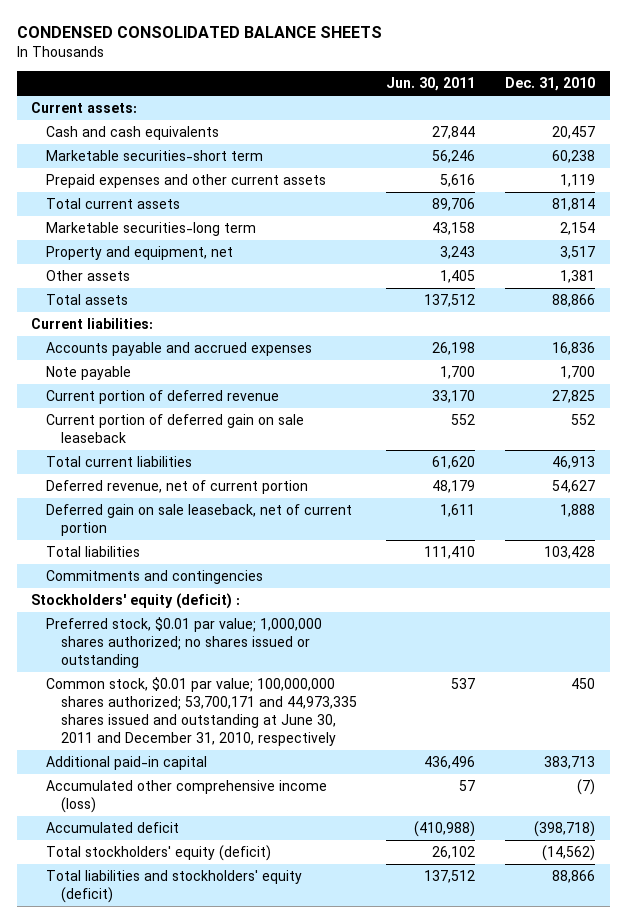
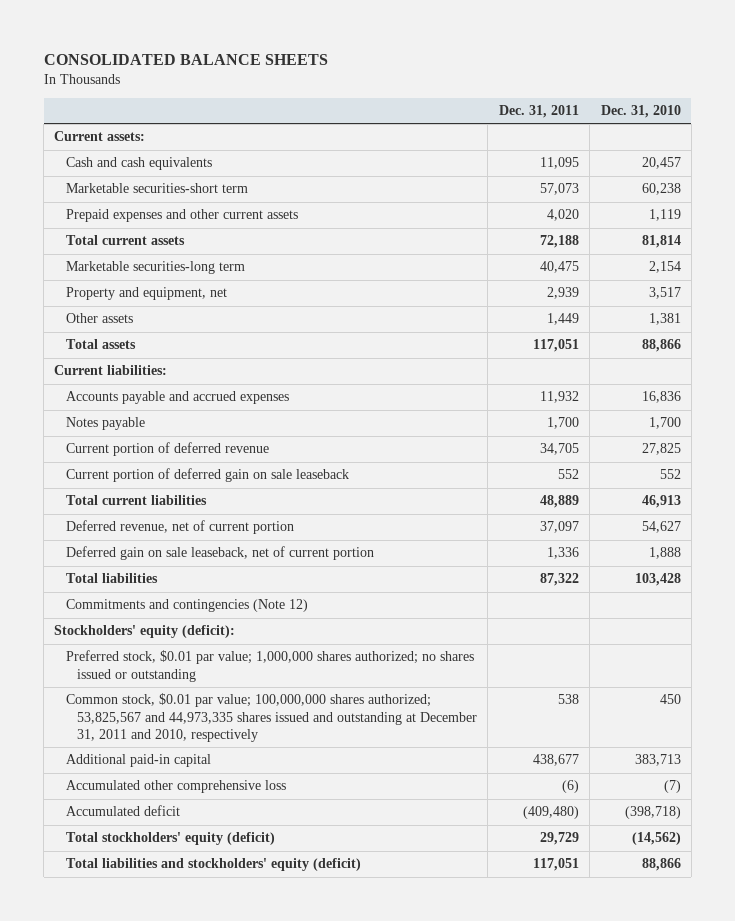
[16,26,382,39] CONDENSED CONSOLIDATED BALANCE SHEETS -> [43,54,328,66] CONSOLIDATED BALANCE SHEETS
[386,77,476,92] Jun. 30, 2011 -> none
none -> [498,104,579,118] Dec. 31, 2011
[45,365,131,380] Note payable -> none
none -> [65,417,145,431] Notes payable
[45,569,263,584] Commitments and contingencies -> [65,599,308,613] Commitments and contingencies (Note 12)
[31,592,241,609] Stockholders' equity (deficit) : -> [54,625,236,639] Stockholders' equity (deficit):
[45,676,357,747] Common stock, $0.01 par value; 100,000,000 shares authorized; 53,700,171 and 44,973,335 shares issued and outstanding at June 30, 2011 and December 31, 2010, respectively -> [65,693,478,742] Common stock, $0.01 par value; 100,000,000 shares authorized; 53,825,567 and 44,973,335 shares issued and outstanding at December 31, 2011 and 2010, respectively
[45,779,327,814] Accumulated other comprehensive income (loss) -> [65,780,286,794] Accumulated other comprehensive loss

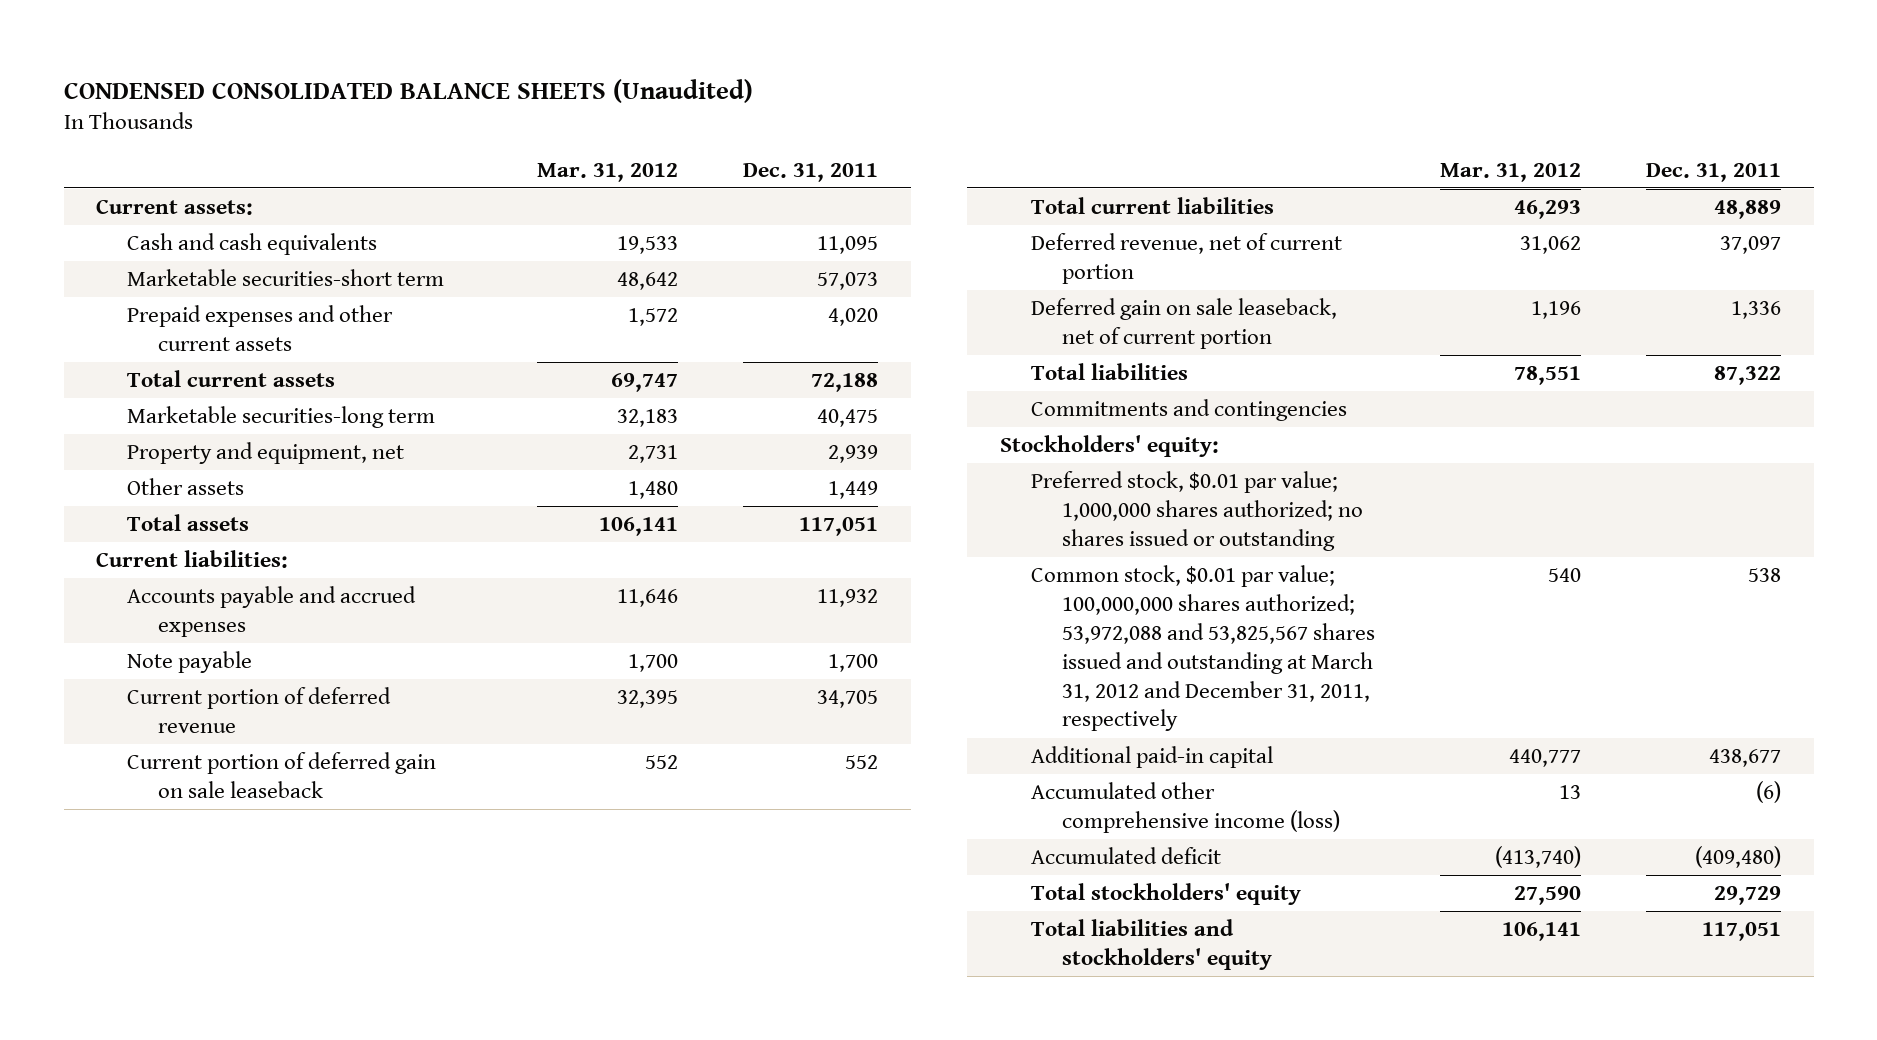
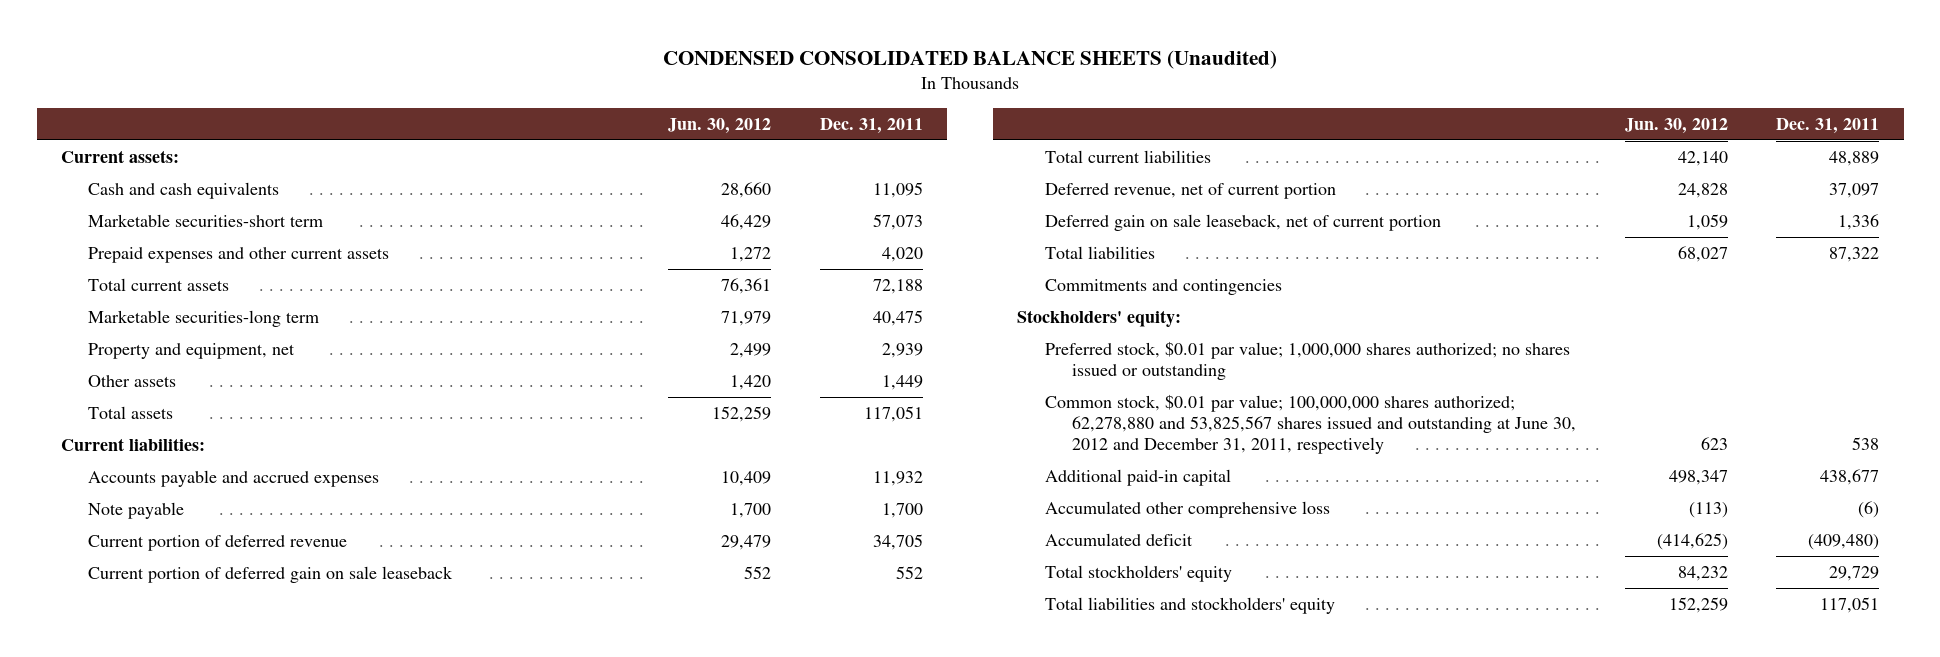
[536,162,678,182] Mar. 31, 2012 -> none
none -> [668,117,772,134] Jun. 30, 2012
[1030,565,1375,732] Common stock, $0.01 par value; 100,000,000 shares authorized; 53,972,088 and 53,825,567 shares issued and outstanding at March 31, 2012 and December 31, 2011, respectively -> [1044,394,1577,455] Common stock, $0.01 par value; 100,000,000 shares authorized; 62,278,880 and 53,825,567 shares issued and outstanding at June 30, 2012 and December 31, 2011, respectively
[1030,782,1340,834] Accumulated other comprehensive income (loss) -> [1044,501,1330,519] Accumulated other comprehensive loss

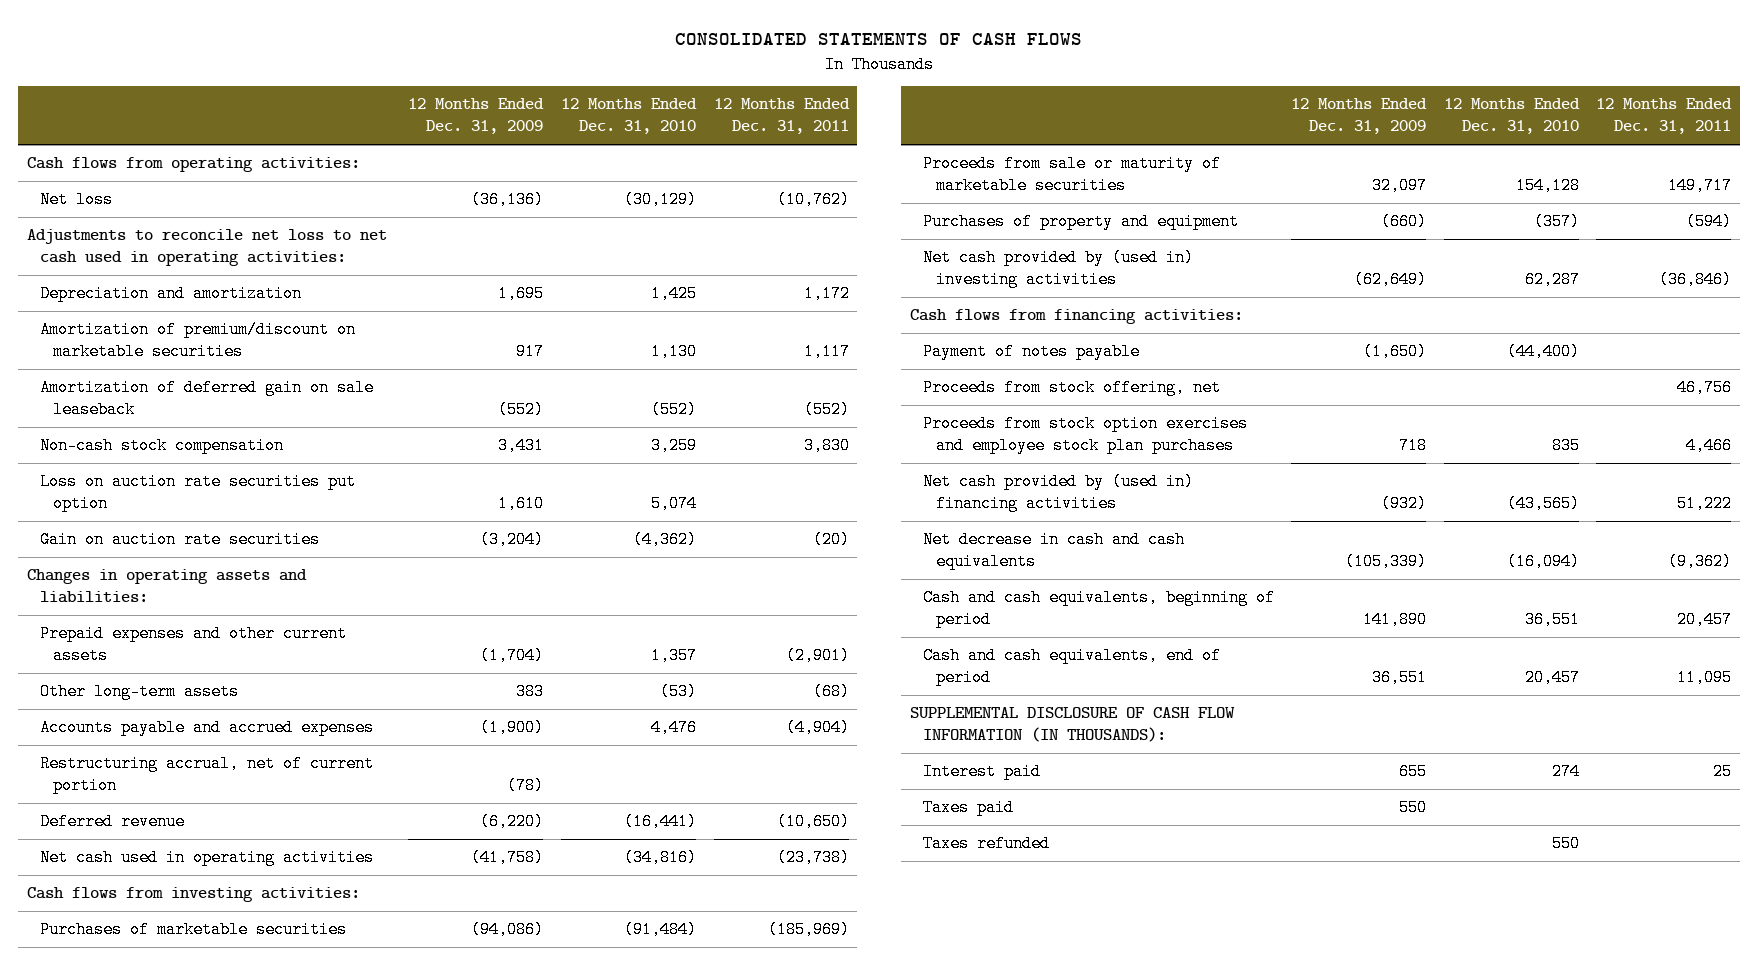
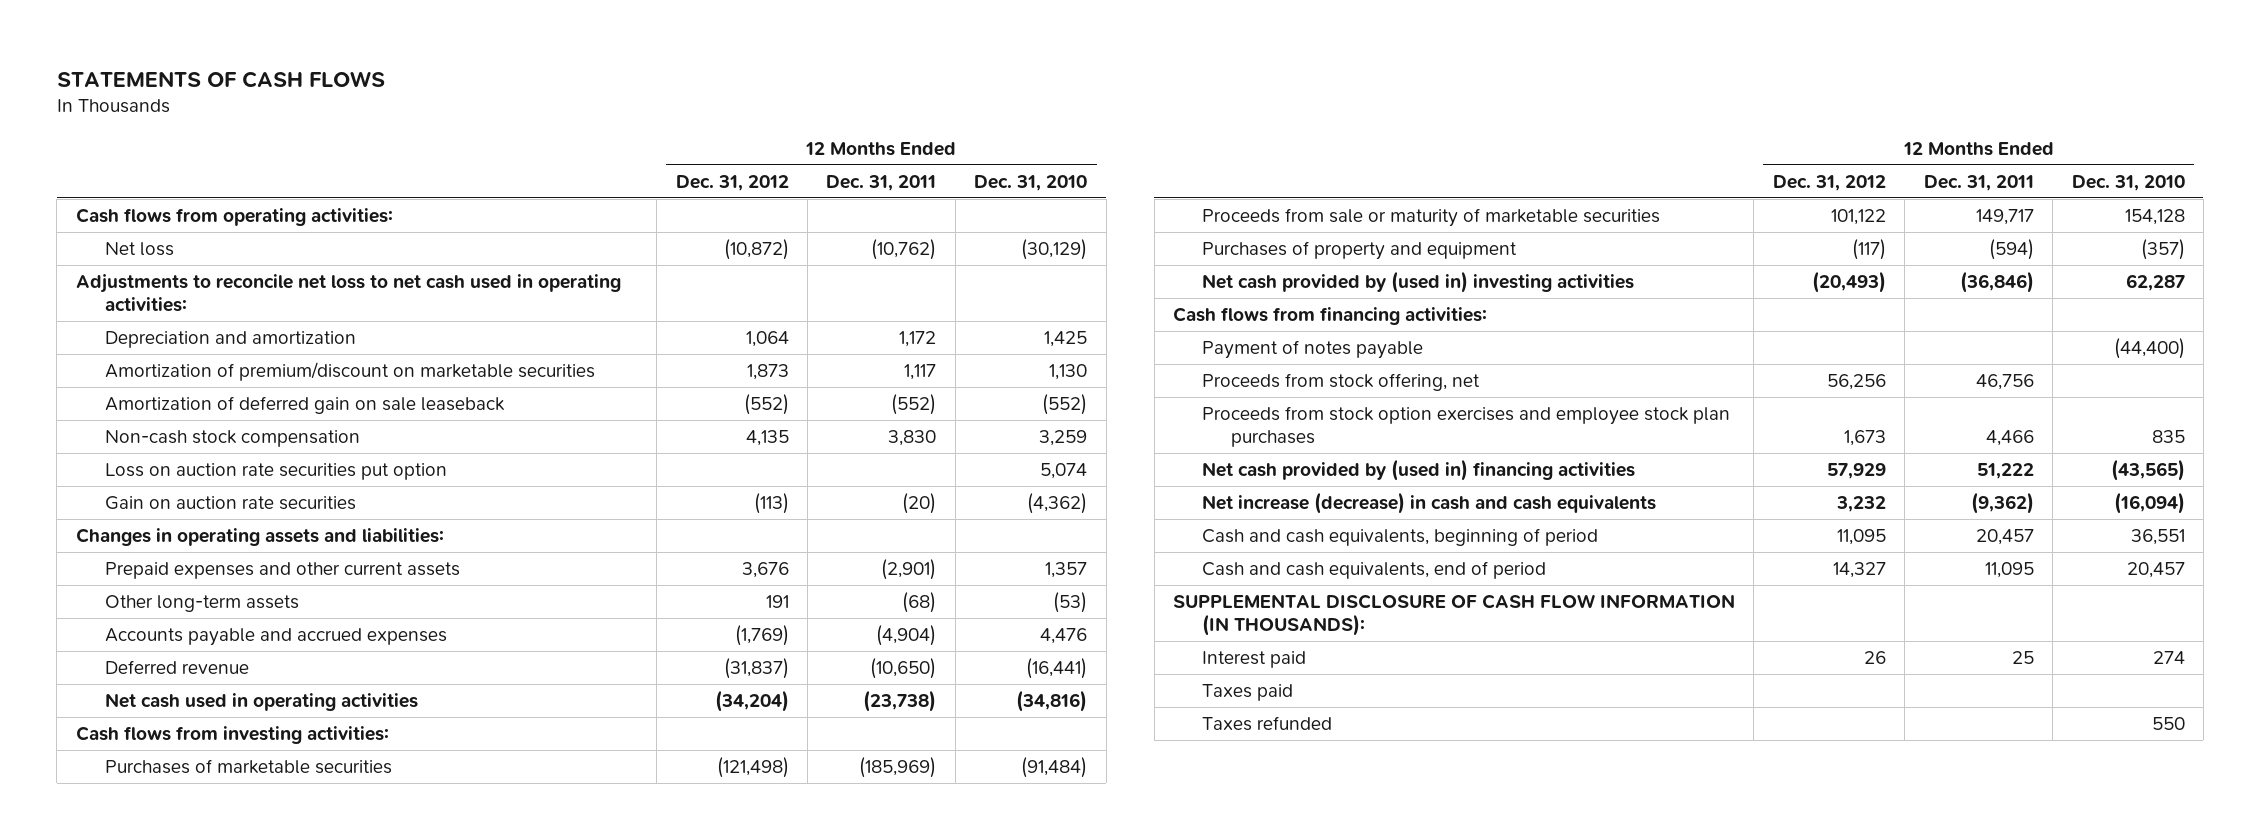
[675,33,1083,46] CONSOLIDATED STATEMENTS OF CASH FLOWS -> [56,70,385,88] STATEMENTS OF CASH FLOWS
[408,98,545,135] 12 Months Ended Dec. 31, 2009 -> none
none -> [675,174,789,191] Dec. 31, 2012
[39,755,374,795] Restructuring accrual, net of current portion -> none
[922,531,1185,571] Net decrease in cash and cash equivalents -> [1202,492,1657,515] Net increase (decrease) in cash and cash equivalents

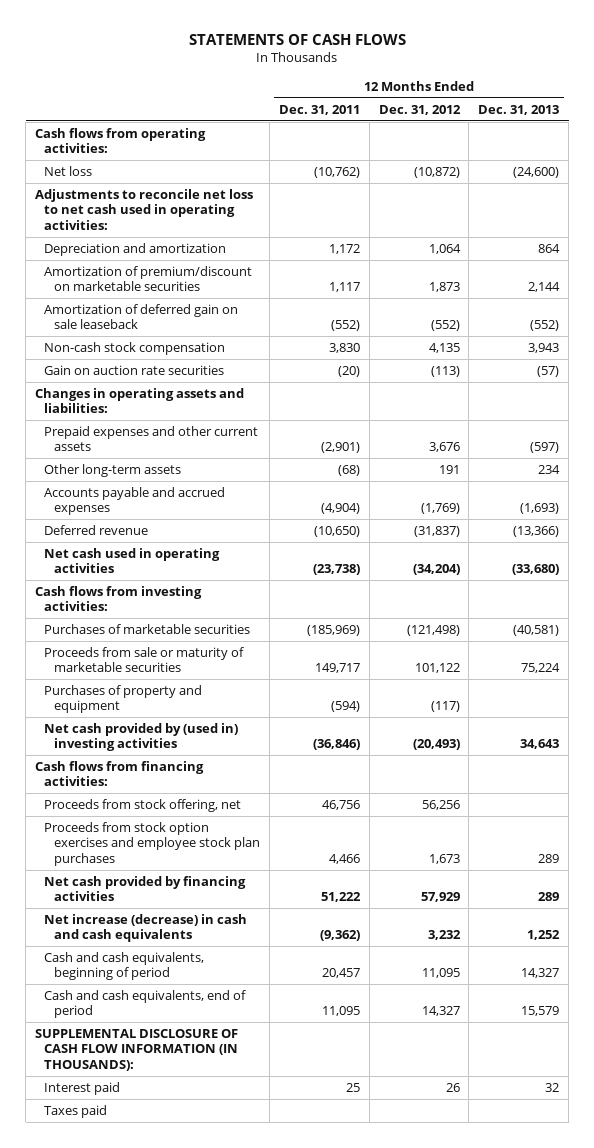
[974,174,1088,191] Dec. 31, 2010 -> none
none -> [478,104,560,115] Dec. 31, 2013
[104,463,447,481] Loss on auction rate securities put option -> none
[1202,340,1424,360] Payment of notes payable -> none
[1202,459,1636,482] Net cash provided by (used in) financing activities -> [44,875,247,902] Net cash provided by financing activities
[1202,716,1333,732] Taxes refunded -> none

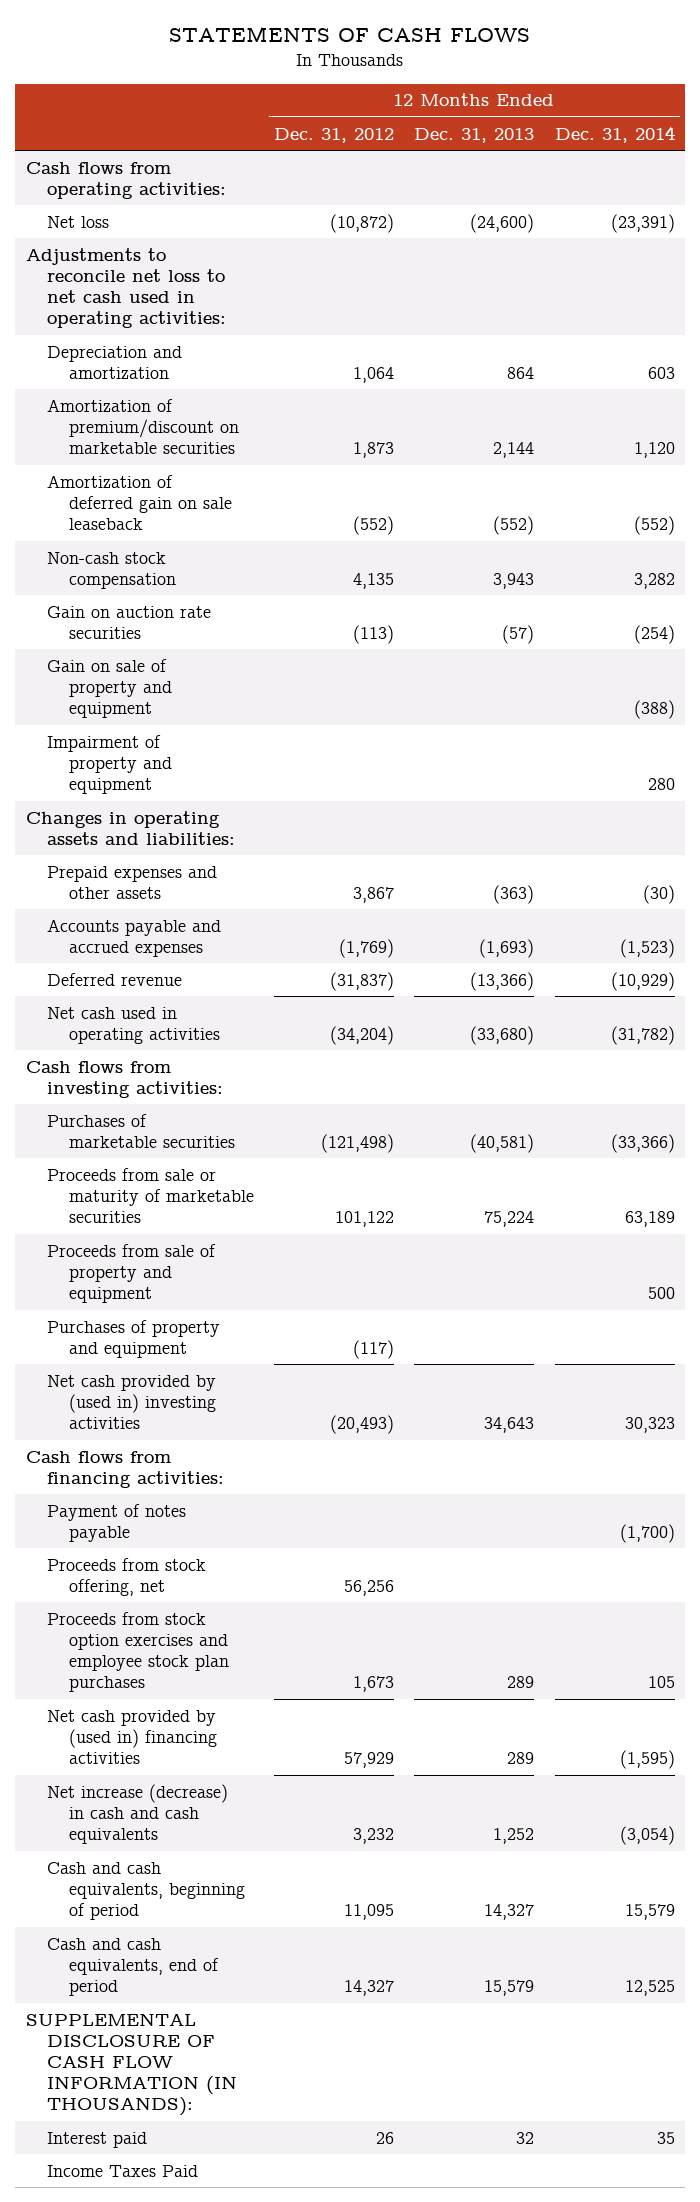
[278,104,360,115] Dec. 31, 2011 -> none
none -> [554,125,675,143] Dec. 31, 2014
none -> [47,658,172,718] Gain on sale of property and equipment
none -> [47,734,172,794] Impairment of property and equipment
[44,463,182,477] Other long-term assets -> none
[44,425,259,452] Prepaid expenses and other current assets -> [47,865,218,899] Prepaid expenses and other assets
[428,442,460,453] 3,676 -> [352,886,394,903] 3,867
[530,442,560,454] (597) -> [493,884,535,904] (363)
none -> [47,1243,217,1303] Proceeds from sale of property and equipment
none -> [47,1503,187,1542] Payment of notes payable
[44,875,247,902] Net cash provided by financing activities -> [47,1709,217,1764] Net cash provided by (used in) financing activities
[44,1104,108,1118] Taxes paid -> [47,2164,199,2177] Income Taxes Paid

